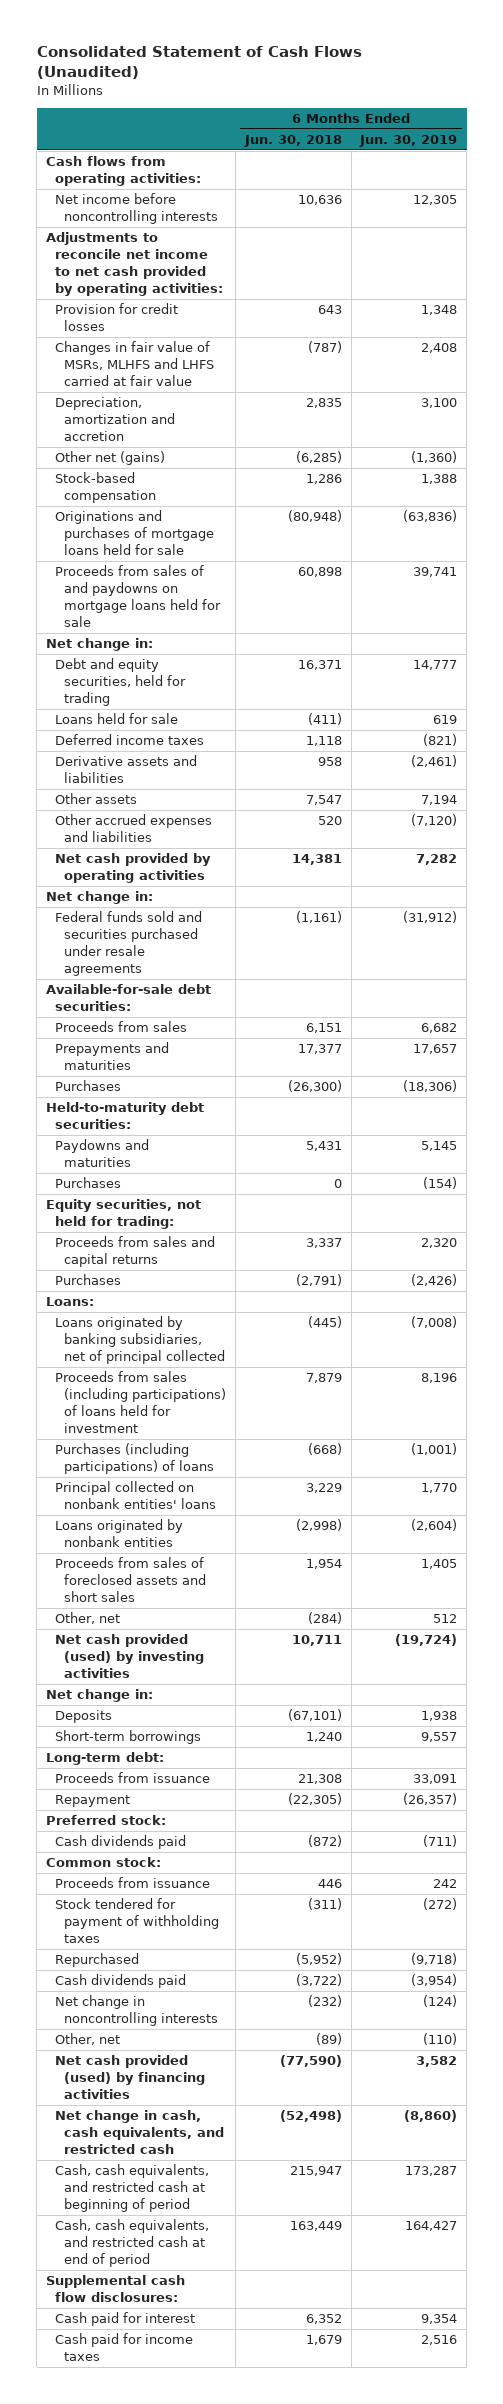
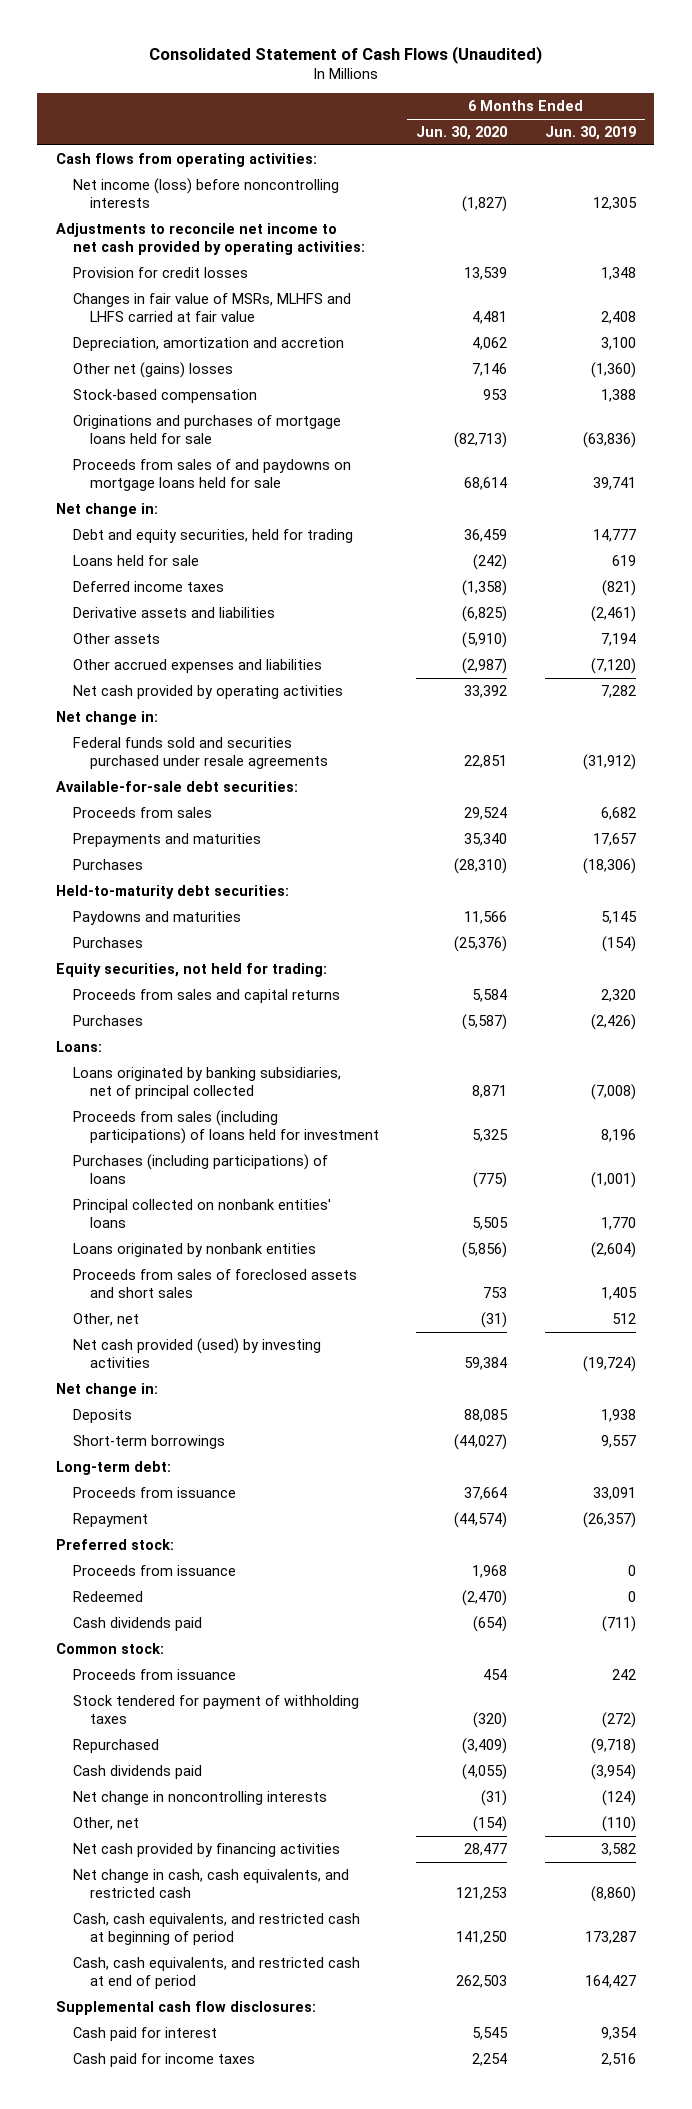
[243,135,342,148] Jun. 30, 2018 -> none
none -> [416,126,508,141] Jun. 30, 2020
[55,193,219,225] Net income before noncontrolling interests -> [73,177,340,208] Net income (loss) before noncontrolling interests
[55,451,166,466] Other net (gains) -> [73,361,234,378] Other net (gains) losses
none -> [73,1564,237,1576] Proceeds from issuance
none -> [73,1590,144,1602] Redeemed
[55,2055,206,2100] Net cash provided (used) by financing activities -> [73,1842,341,1857] Net cash provided by financing activities

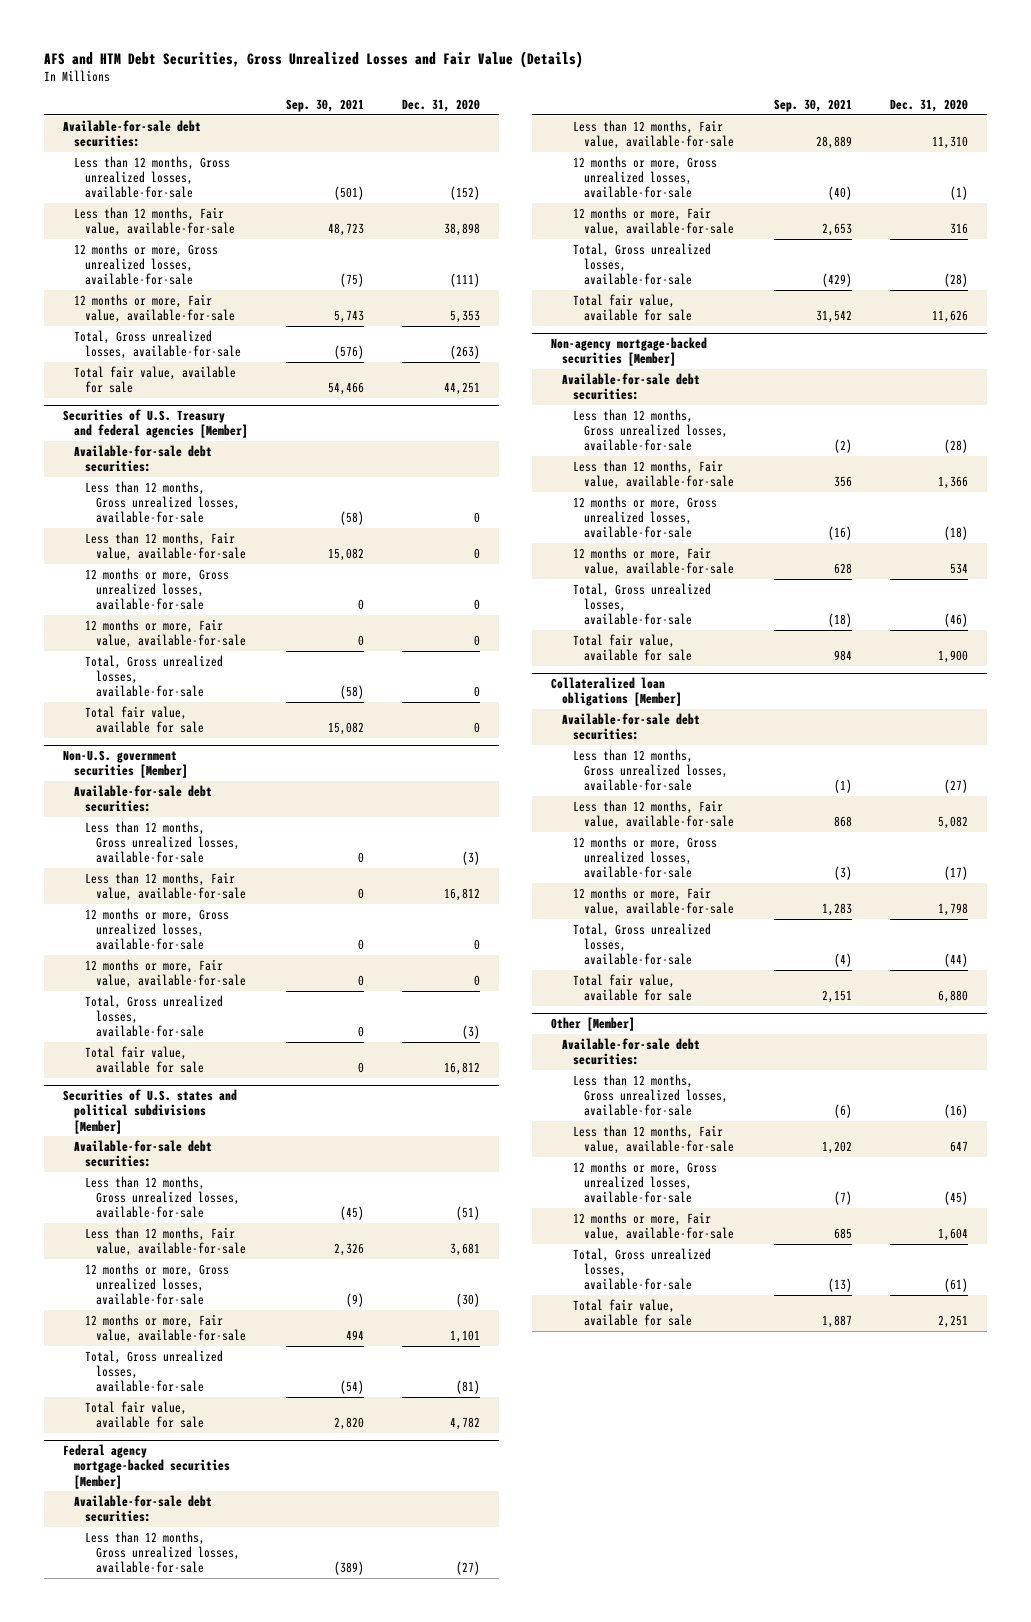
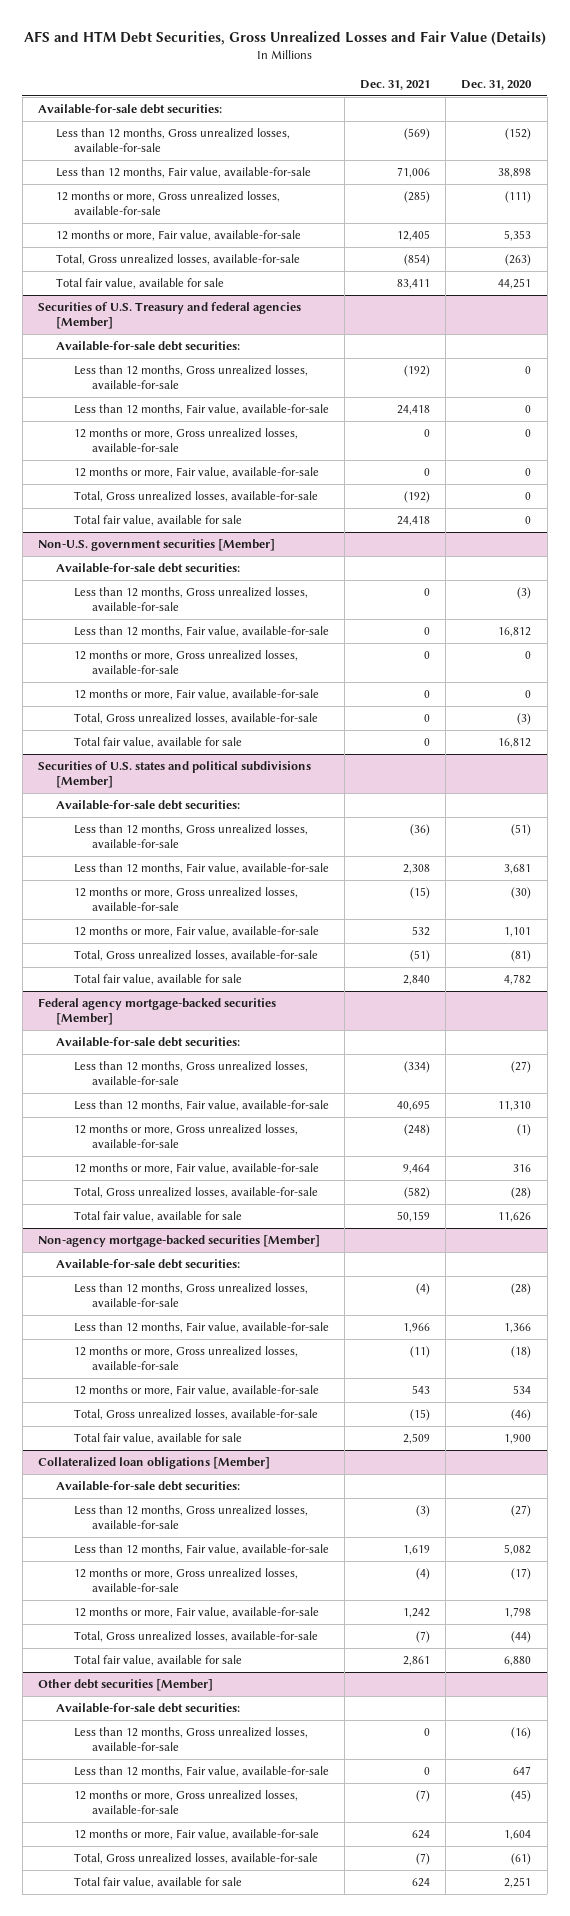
[286,98,365,112] Sep. 30, 2021 -> none
none -> [360,79,431,90] Dec. 31, 2021
[550,1017,635,1032] Other [Member] -> [38,1679,214,1692] Other debt securities [Member]

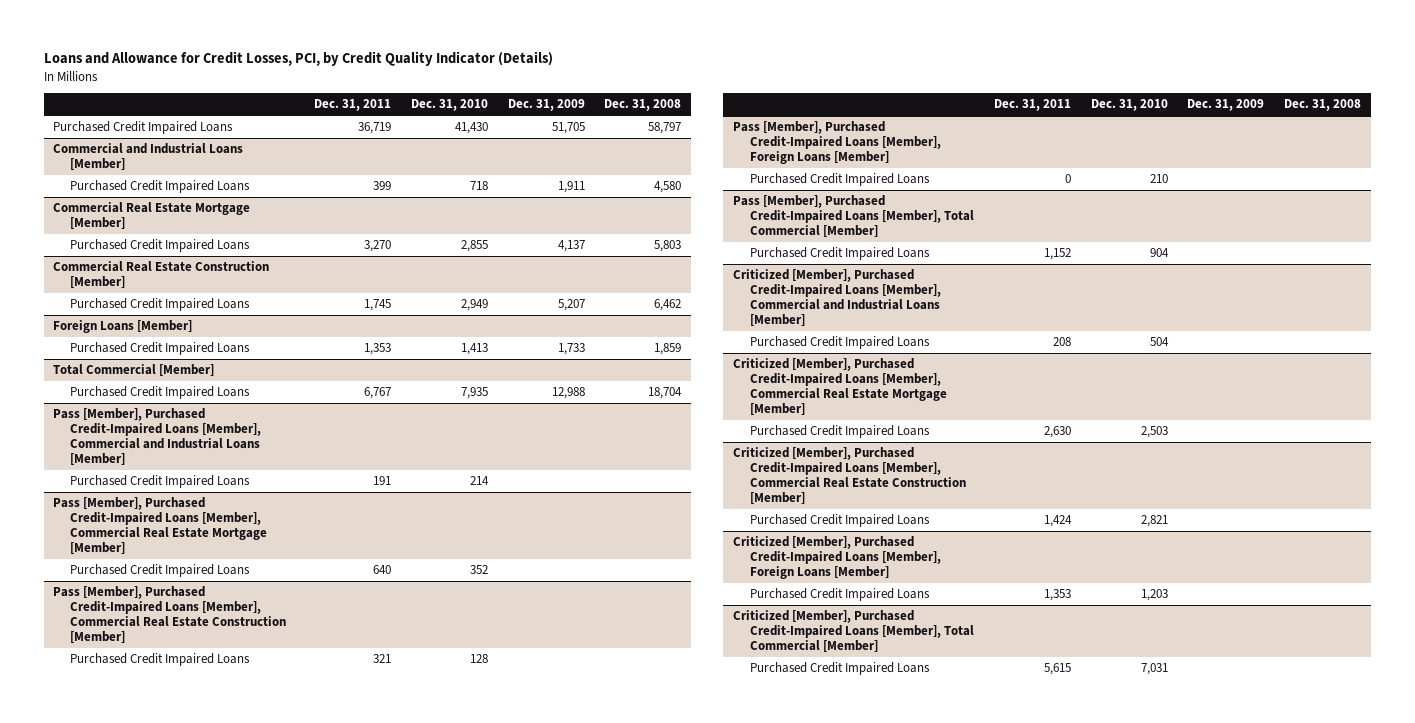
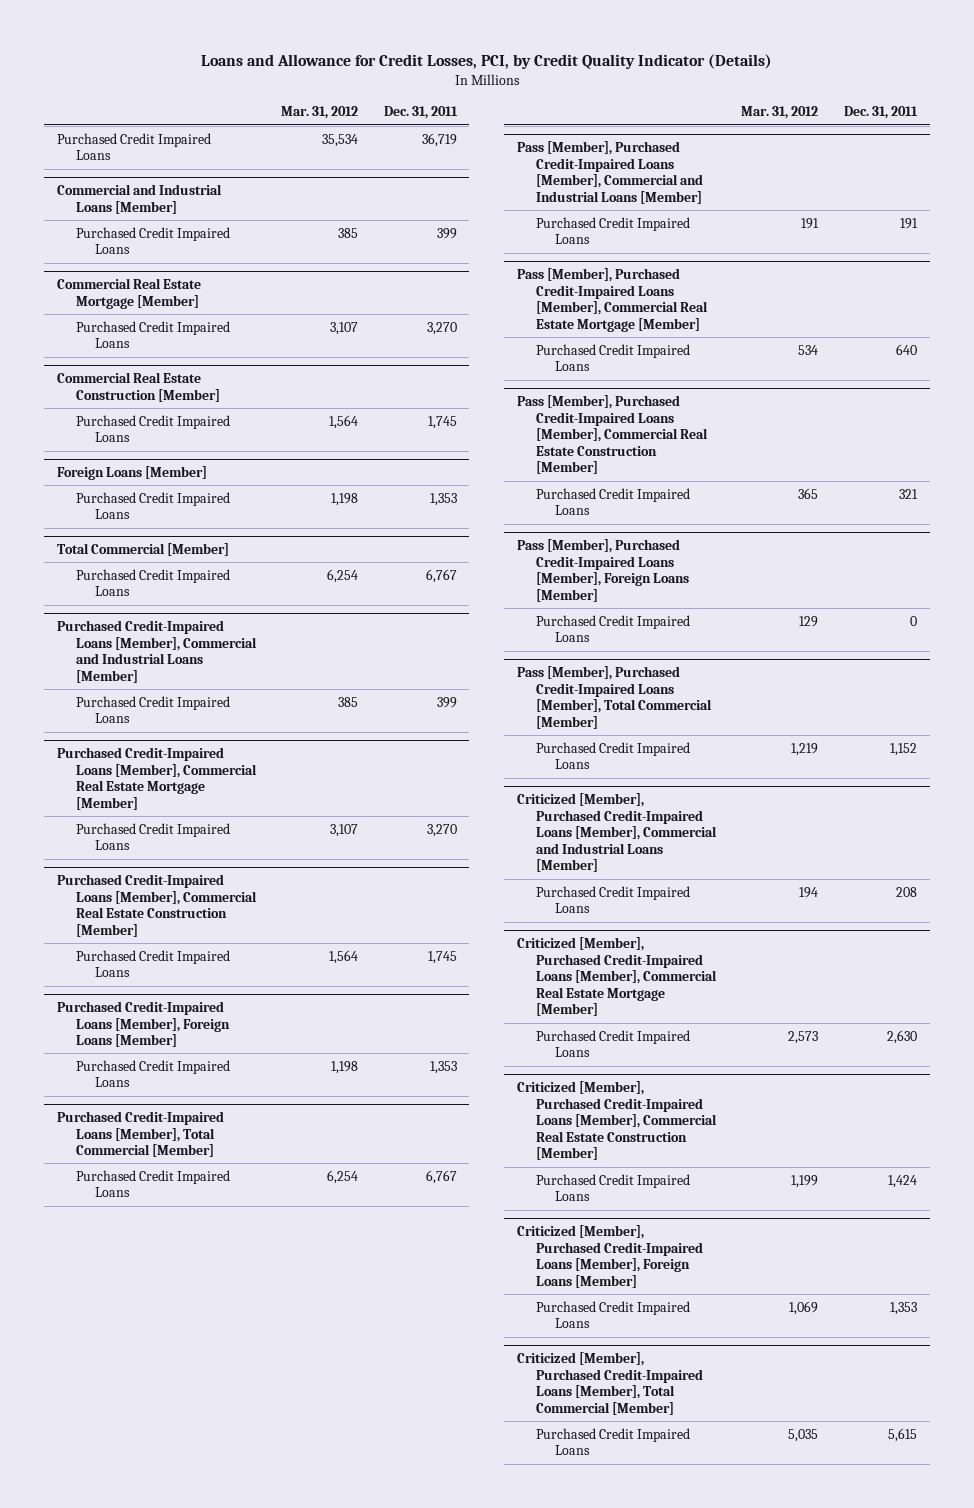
[410,99,488,112] Dec. 31, 2010 -> none
[507,99,585,112] Dec. 31, 2009 -> none
[604,99,682,112] Dec. 31, 2008 -> none
none -> [281,106,359,120] Mar. 31, 2012
none -> [56,620,257,683] Purchased Credit-Impaired Loans [Member], Commercial and Industrial Loans [Member]
none -> [75,695,230,724] Purchased Credit Impaired Loans
none -> [56,747,257,810] Purchased Credit-Impaired Loans [Member], Commercial Real Estate Mortgage [Member]
none -> [75,822,230,851] Purchased Credit Impaired Loans
none -> [56,874,257,937] Purchased Credit-Impaired Loans [Member], Commercial Real Estate Construction [Member]
none -> [75,949,230,978] Purchased Credit Impaired Loans
none -> [56,1001,230,1048] Purchased Credit-Impaired Loans [Member], Foreign Loans [Member]
none -> [75,1059,230,1088] Purchased Credit Impaired Loans
none -> [56,1111,224,1158] Purchased Credit-Impaired Loans [Member], Total Commercial [Member]
none -> [75,1169,230,1198] Purchased Credit Impaired Loans

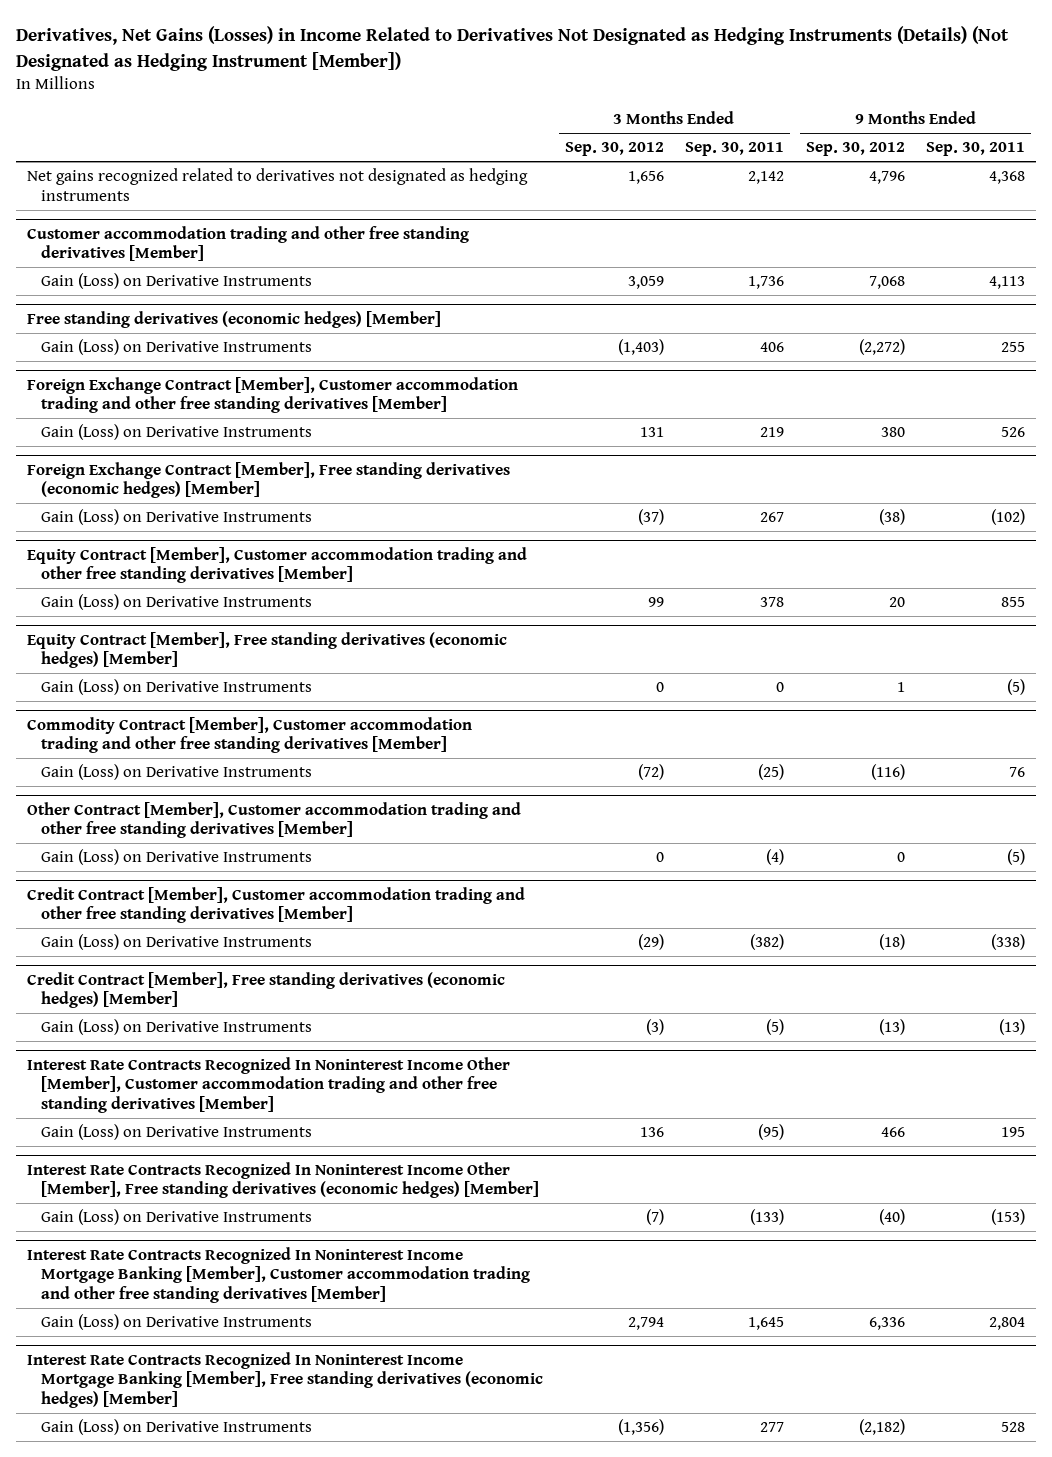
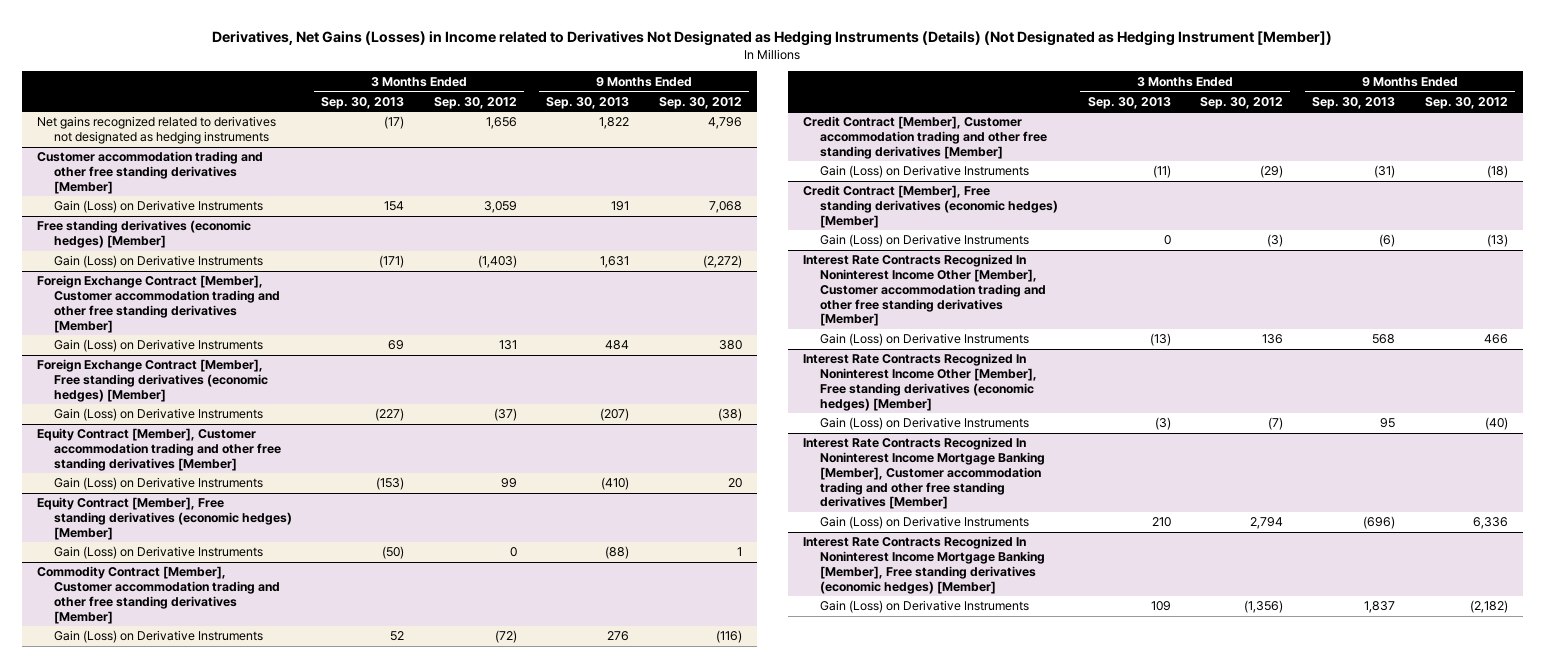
[16,26,1010,71] Derivatives, Net Gains (Losses) in Income Related to Derivatives Not Designated as Hedging Instruments (Details) (Not Designated as Hedging Instrument [Member]) -> [212,30,1333,46] Derivatives, Net Gains (Losses) in Income related to Derivatives Not Designated as Hedging Instruments (Details) (Not Designated as Hedging Instrument [Member])
[685,142,785,157] Sep. 30, 2011 -> none
[926,142,1026,157] Sep. 30, 2011 -> none
none -> [321,96,405,109] Sep. 30, 2013
none -> [546,96,630,109] Sep. 30, 2013
[26,801,521,839] Other Contract [Member], Customer accommodation trading and other free standing derivatives [Member] -> none
[40,849,312,866] Gain (Loss) on Derivative Instruments -> none

